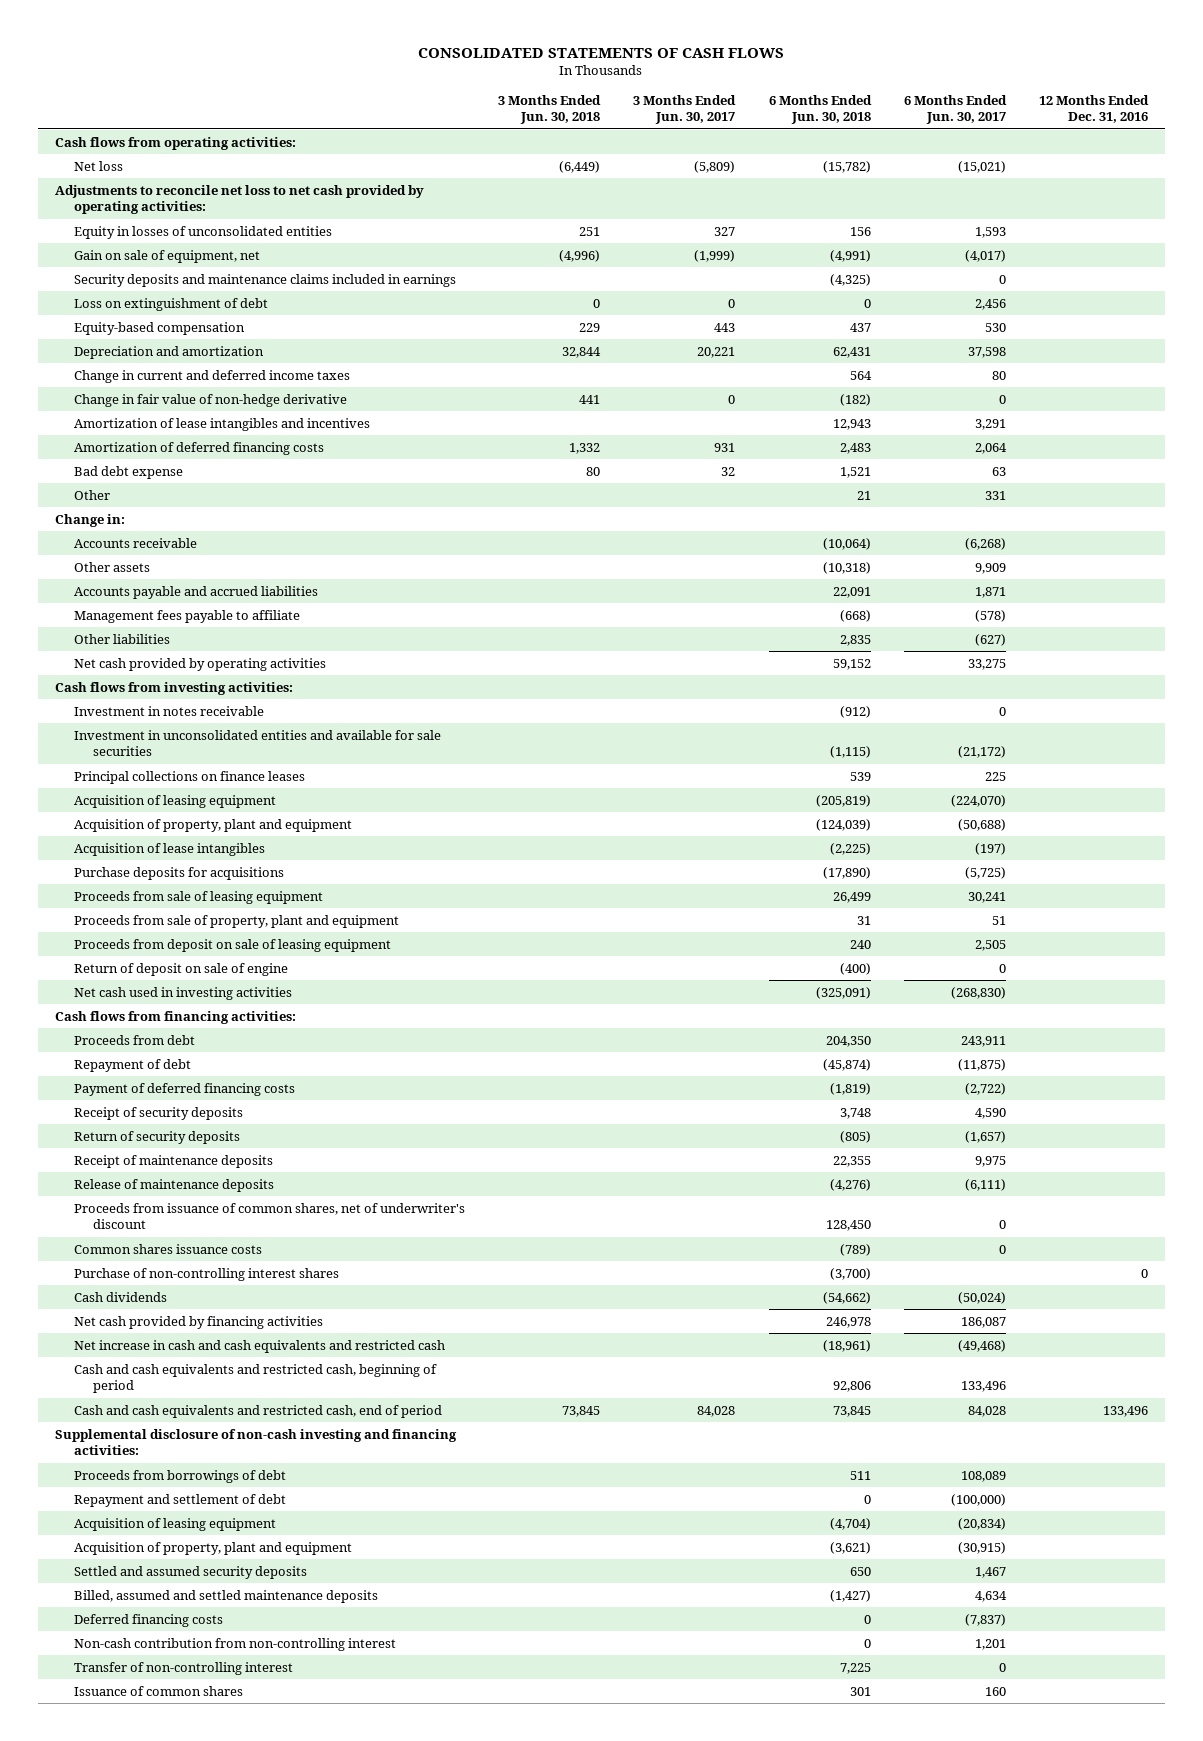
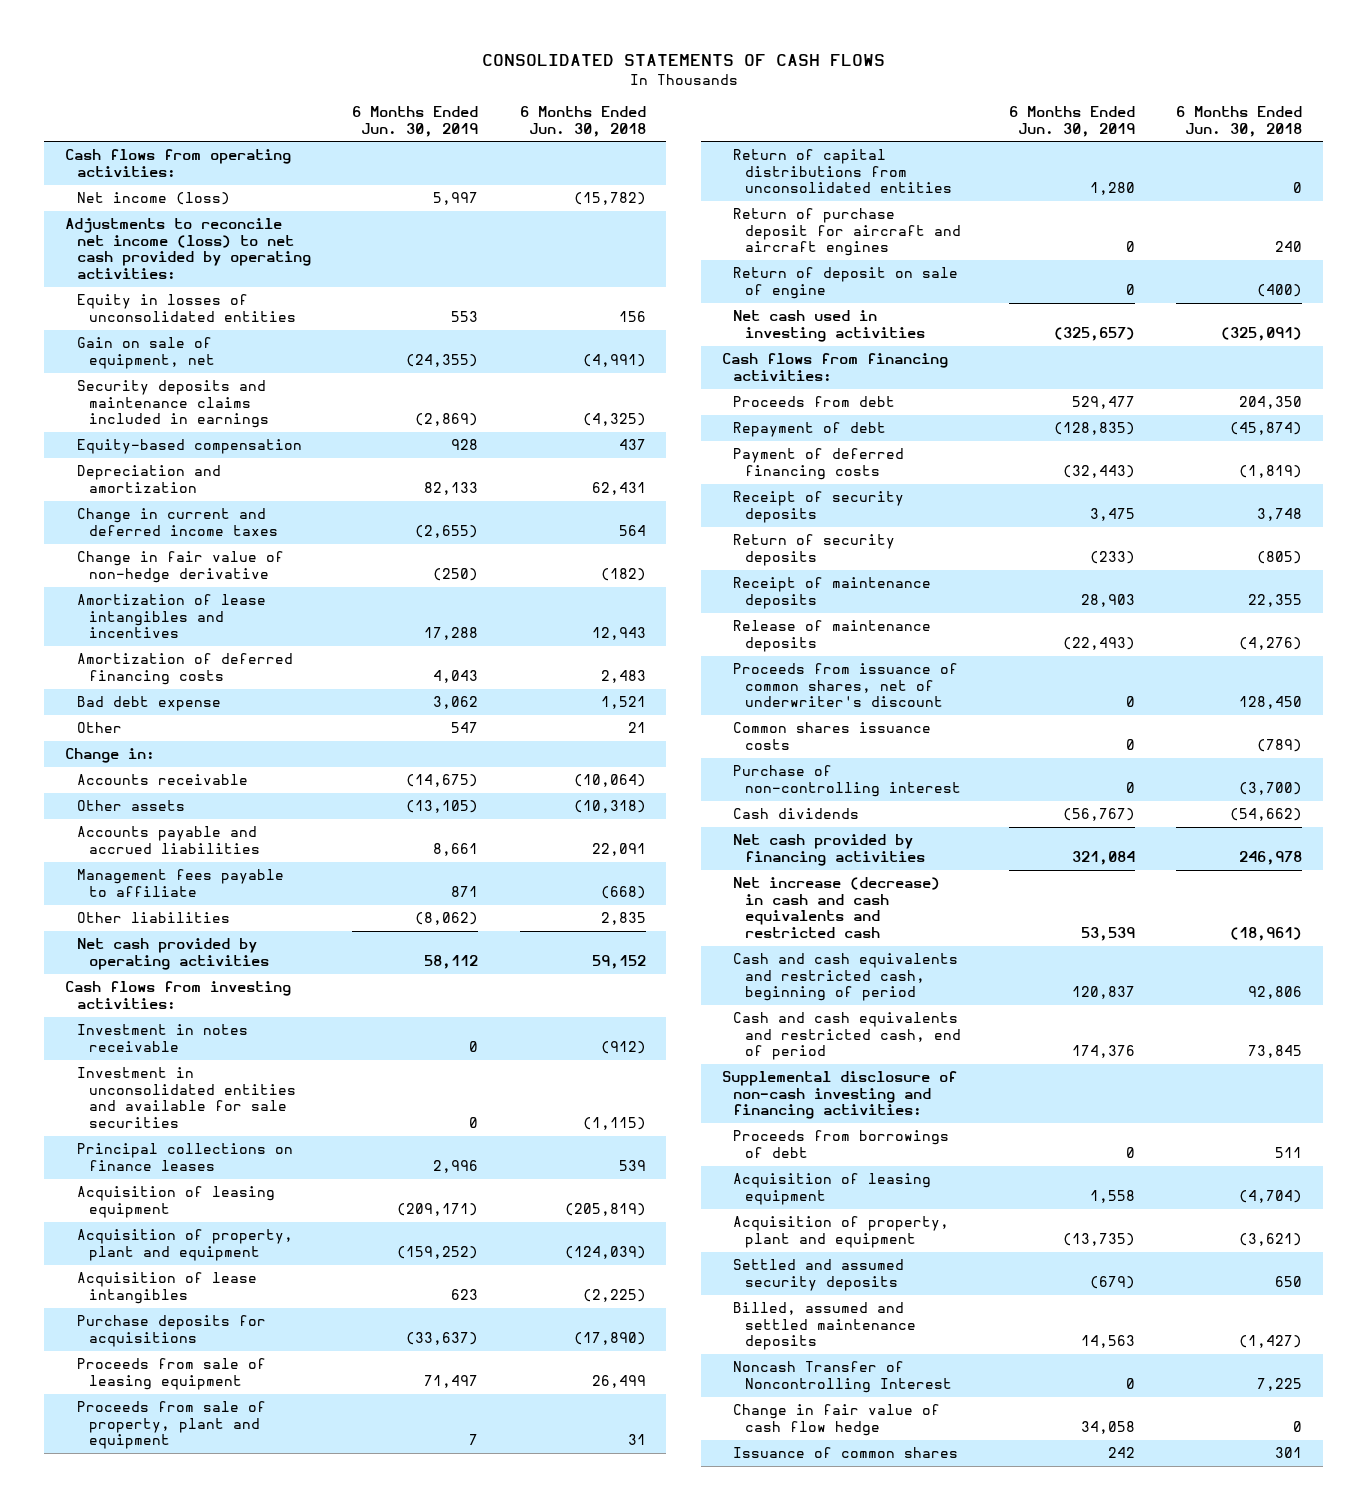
[497,94,601,125] 3 Months Ended Jun. 30, 2018 -> none
[633,94,737,125] 3 Months Ended Jun. 30, 2017 -> none
[903,94,1007,125] 6 Months Ended Jun. 30, 2017 -> none
[1039,94,1150,124] 12 Months Ended Dec. 31, 2016 -> none
none -> [352,106,479,137] 6 Months Ended Jun. 30, 2019
[73,160,123,171] Net loss -> [76,192,230,206] Net income (loss)
[54,184,424,215] Adjustments to reconcile net loss to net cash provided by operating activities: -> [65,218,311,279] Adjustments to reconcile net income (loss) to net cash provided by operating activities:
[73,297,268,311] Loss on extinguishment of debt -> none
none -> [733,149,953,194] Return of capital distributions from unconsolidated entities
[73,938,391,952] Proceeds from deposit on sale of leasing equipment -> [733,208,962,257] Return of purchase deposit for aircraft and aircraft engines
[73,1267,339,1281] Purchase of non-controlling interest shares -> [733,765,962,797] Purchase of non-controlling interest
[73,1339,445,1353] Net increase in cash and cash equivalents and restricted cash -> [733,877,941,938] Net increase (decrease) in cash and cash equivalents and restricted cash
[73,1493,286,1507] Repayment and settlement of debt -> none
[73,1613,223,1627] Deferred financing costs -> none
[73,1637,396,1651] Non-cash contribution from non-controlling interest -> none
[73,1661,293,1675] Transfer of non-controlling interest -> [733,1361,953,1393] Noncash Transfer of Noncontrolling Interest
none -> [733,1404,941,1436] Change in fair value of cash flow hedge

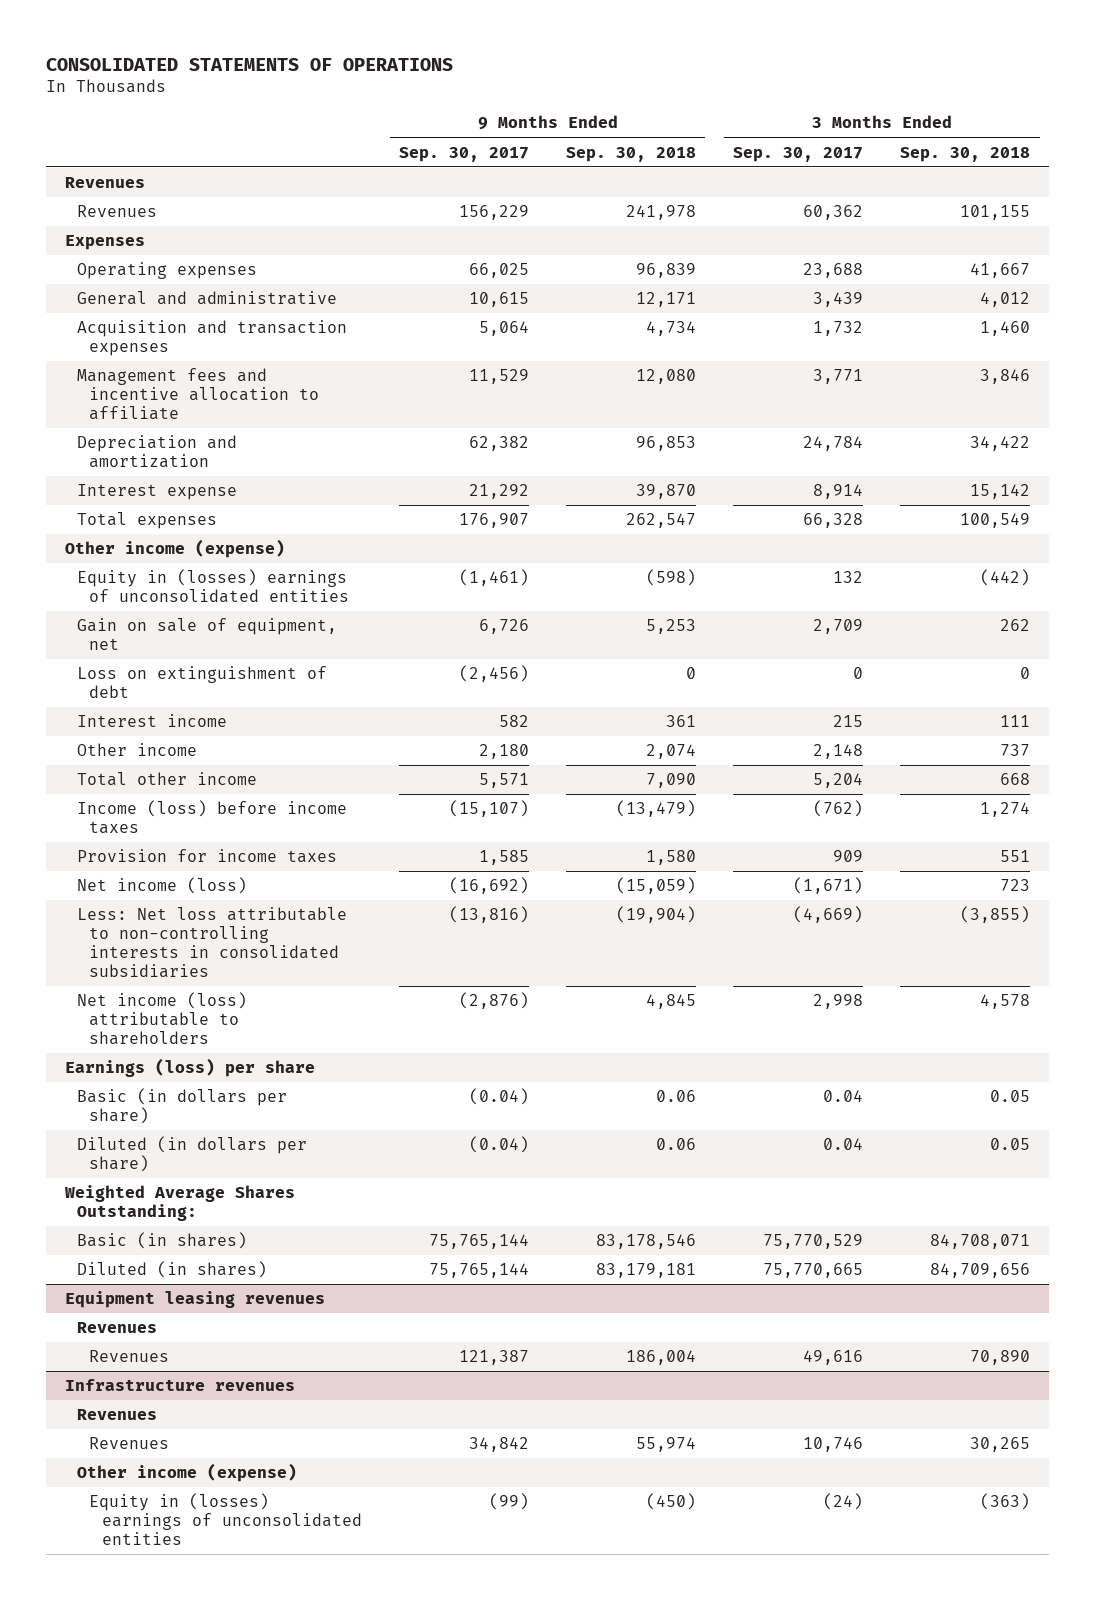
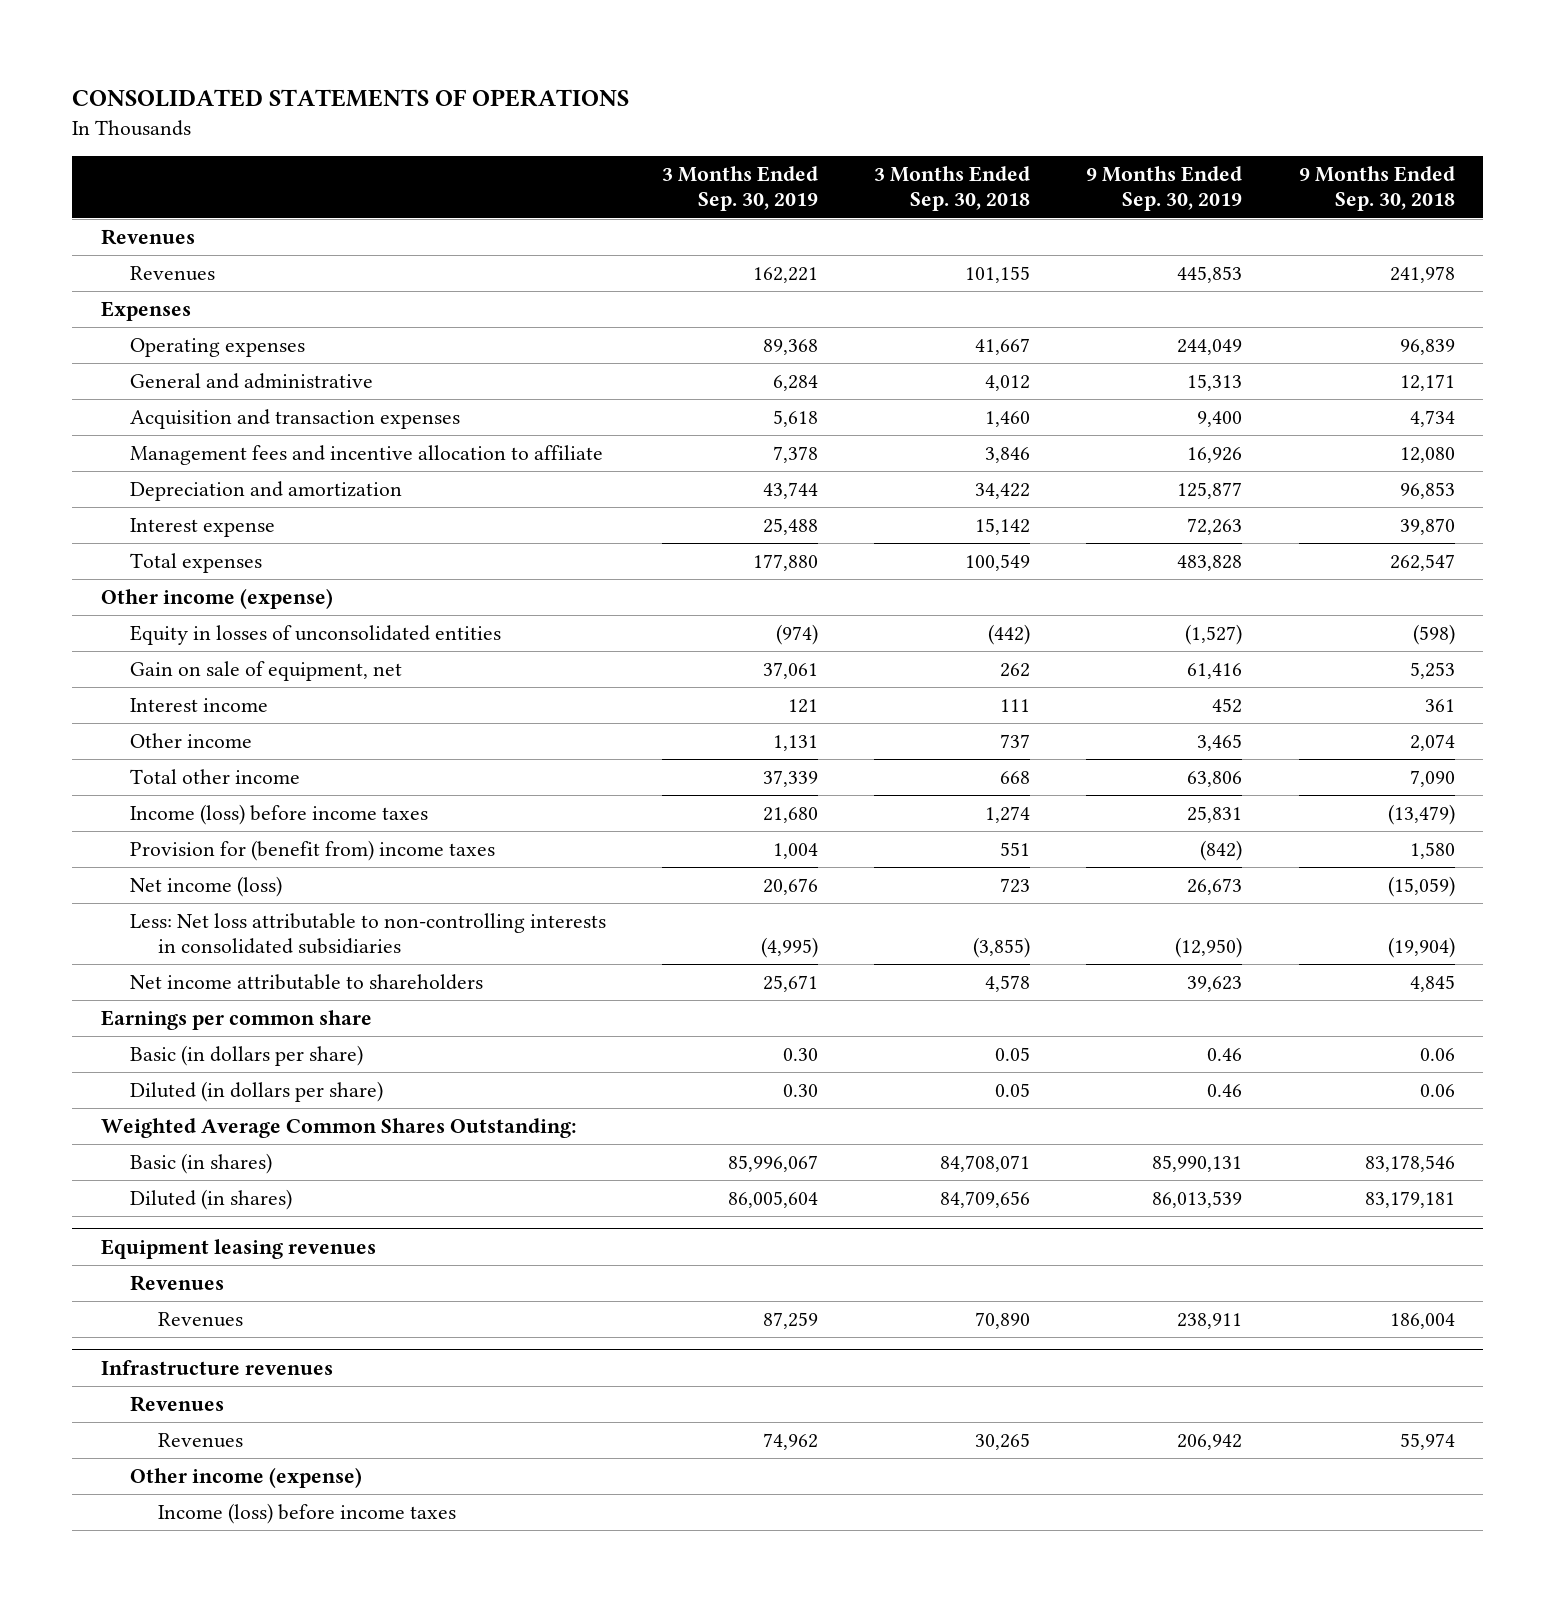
[398,146,529,162] Sep. 30, 2017 -> none
[733,146,864,162] Sep. 30, 2017 -> none
none -> [661,166,818,212] 3 Months Ended Sep. 30, 2019
none -> [1086,166,1243,212] 9 Months Ended Sep. 30, 2019
[77,569,350,604] Equity in (losses) earnings of unconsolidated entities -> [129,625,501,646] Equity in losses of unconsolidated entities
[77,666,328,699] Loss on extinguishment of debt -> none
[77,849,338,864] Provision for income taxes -> [129,840,495,862] Provision for (benefit from) income taxes
[77,992,248,1046] Net income (loss) attributable to shareholders -> [129,974,483,991] Net income attributable to shareholders
[64,1058,315,1078] Earnings (loss) per share -> [100,1010,372,1031] Earnings per common share
[63,1185,295,1222] Weighted Average Shares Outstanding: -> [100,1118,577,1139] Weighted Average Common Shares Outstanding:
[89,1493,362,1546] Equity in (losses) earnings of unconsolidated entities -> none
none -> [158,1503,457,1525] Income (loss) before income taxes

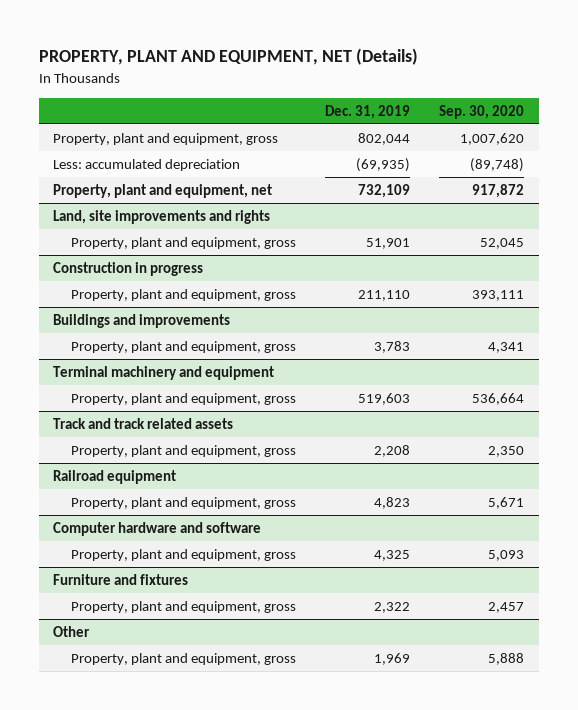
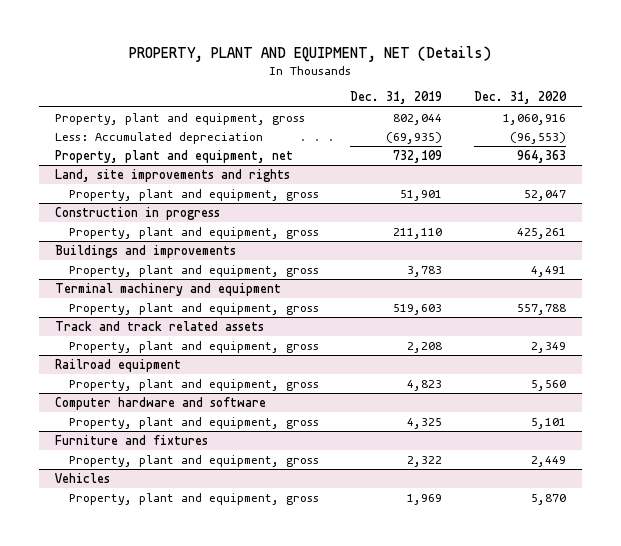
[439,104,525,119] Sep. 30, 2020 -> none
none -> [473,91,567,105] Dec. 31, 2020
[53,158,241,171] Less: accumulated depreciation -> [54,131,263,144] Less: Accumulated depreciation
[53,625,91,637] Other -> [54,472,110,483] Vehicles

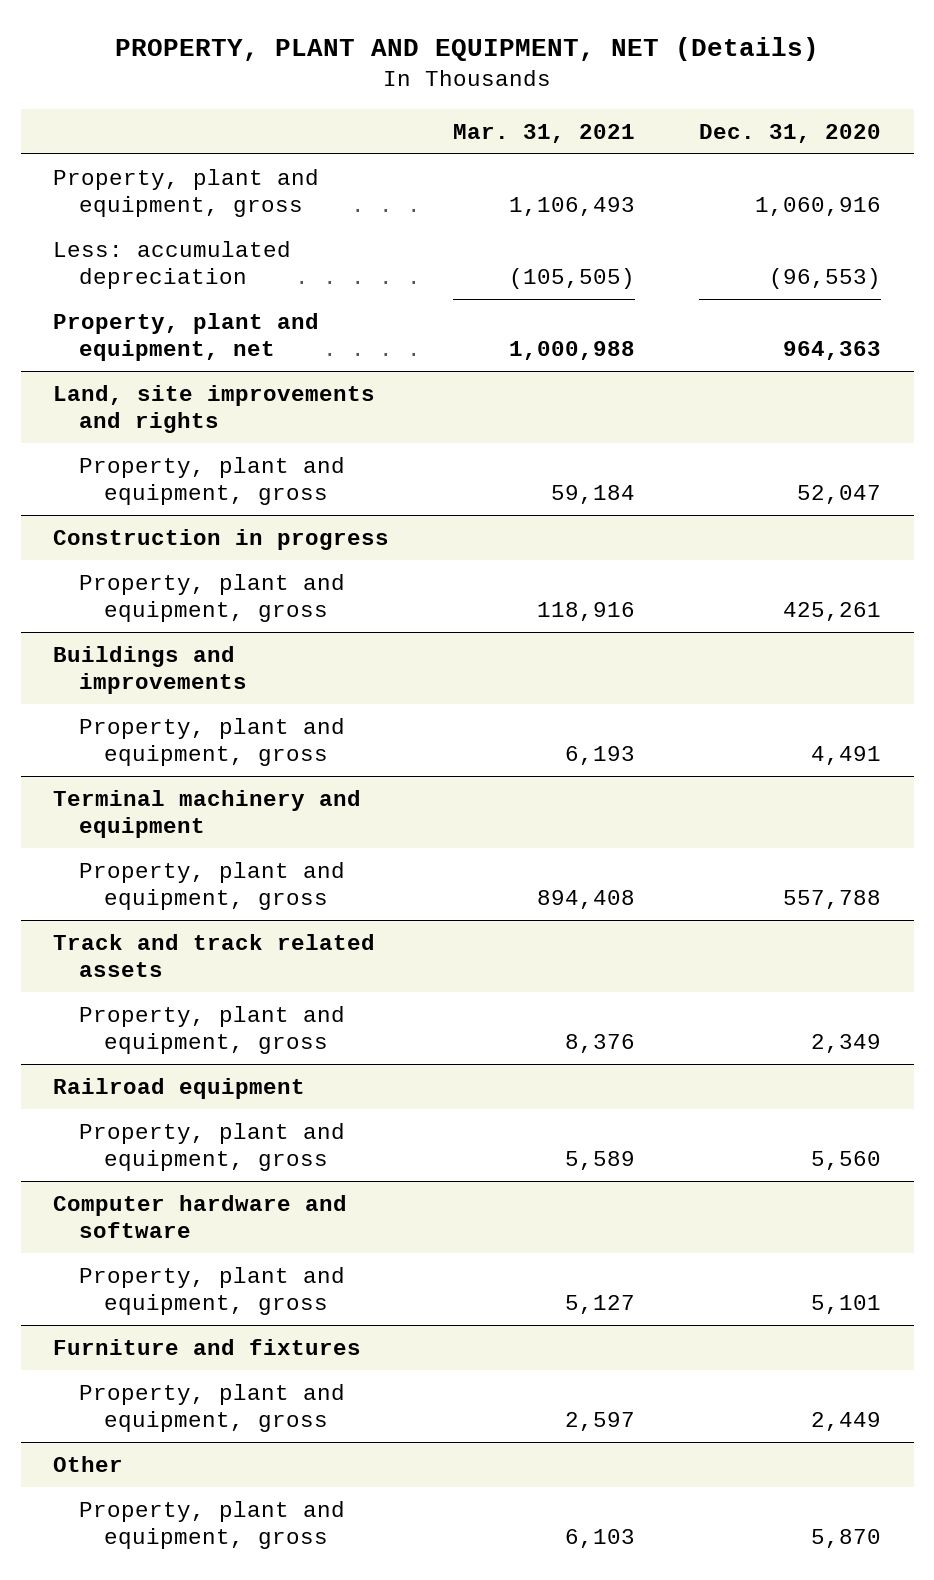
[350,91,443,105] Dec. 31, 2019 -> none
none -> [453,123,636,143] Mar. 31, 2021
[54,131,263,144] Less: Accumulated depreciation -> [52,240,291,290] Less: accumulated depreciation
[54,472,110,483] Vehicles -> [52,1455,123,1472] Other

